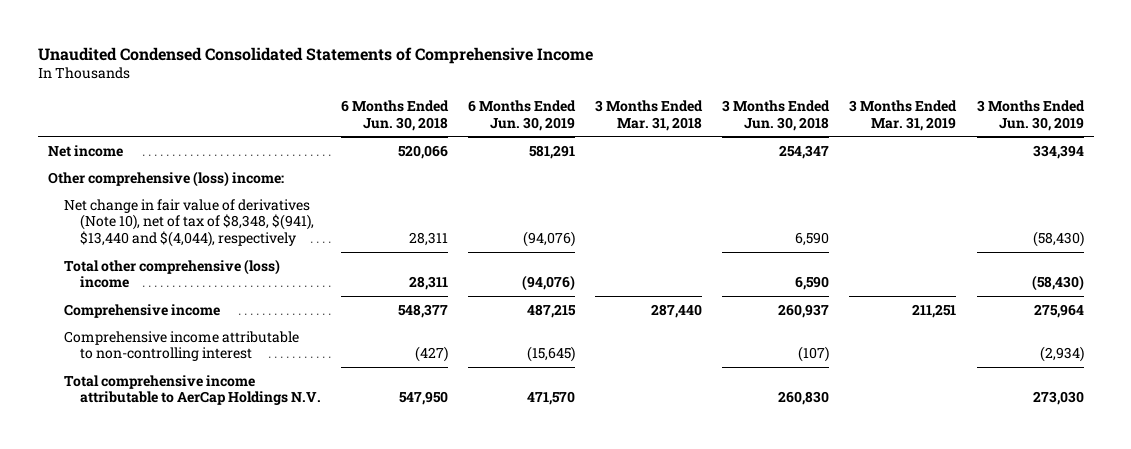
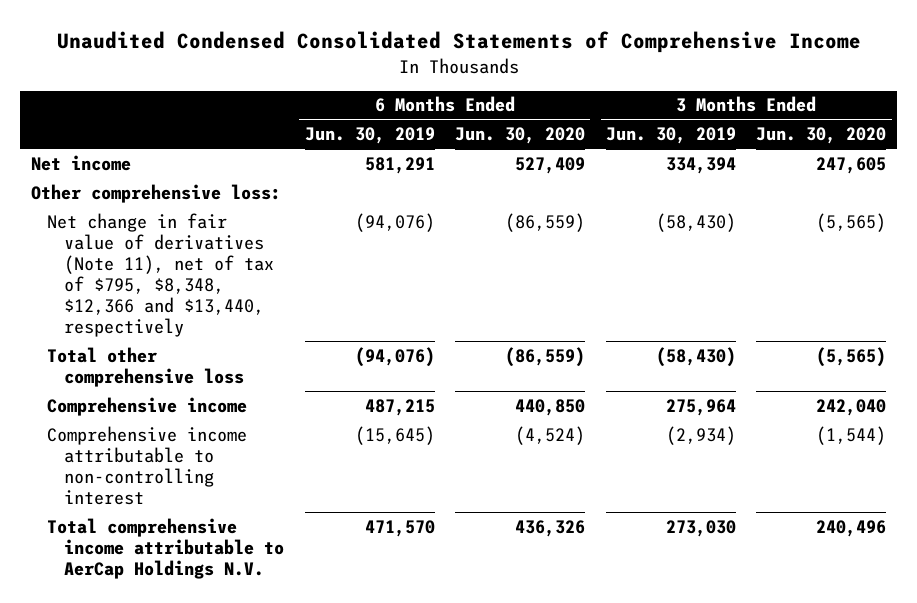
[340,100,449,131] 6 Months Ended Jun. 30, 2018 -> none
[595,100,704,131] 3 Months Ended Mar. 31, 2018 -> none
[722,100,831,131] 3 Months Ended Jun. 30, 2018 -> none
[849,100,958,131] 3 Months Ended Mar. 31, 2019 -> none
none -> [455,127,586,145] Jun. 30, 2020
none -> [756,127,887,145] Jun. 30, 2020
[47,170,284,187] Other comprehensive (loss) income: -> [30,183,281,203] Other comprehensive loss:
[63,198,314,247] Net change in fair value of derivatives (Note 10), net of tax of $8,348, $(941), $13,440 and $(4,044), respectively -> [47,212,274,337] Net change in fair value of derivatives (Note 11), net of tax of $795, $8,348, $12,366 and $13,440, respectively
[63,258,280,289] Total other comprehensive (loss) income -> [47,346,244,387] Total other comprehensive loss

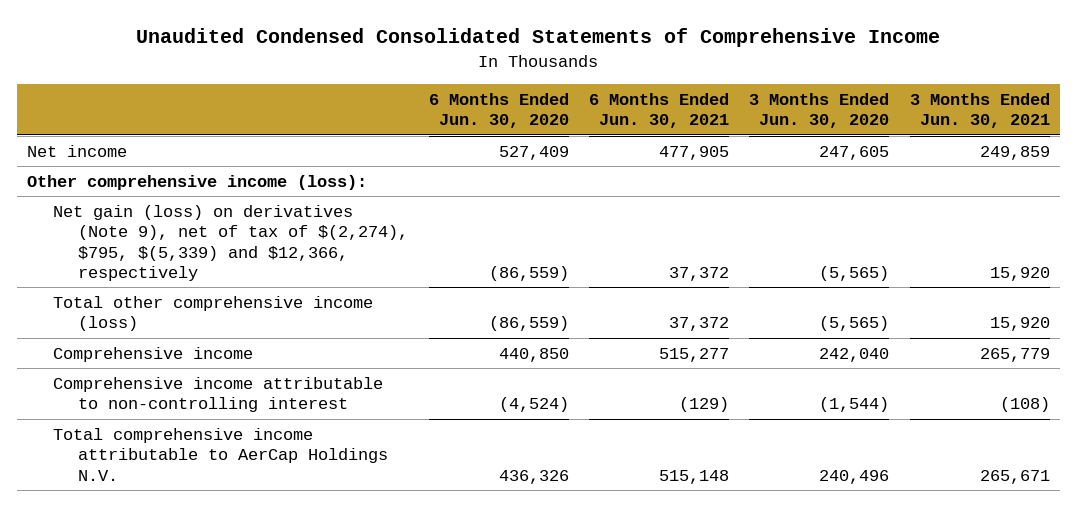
[304,127,435,145] Jun. 30, 2019 -> none
[605,127,736,145] Jun. 30, 2019 -> none
none -> [588,92,729,129] 6 Months Ended Jun. 30, 2021
none -> [909,92,1050,129] 3 Months Ended Jun. 30, 2021
[30,183,281,203] Other comprehensive loss: -> [26,174,367,190] Other comprehensive income (loss):
[47,212,274,337] Net change in fair value of derivatives (Note 11), net of tax of $795, $8,348, $12,366 and $13,440, respectively -> [52,204,409,281] Net gain (loss) on derivatives (Note 9), net of tax of $(2,274), $795, $(5,339) and $12,366, respectively
[47,346,244,387] Total other comprehensive loss -> [52,295,373,332] Total other comprehensive income (loss)

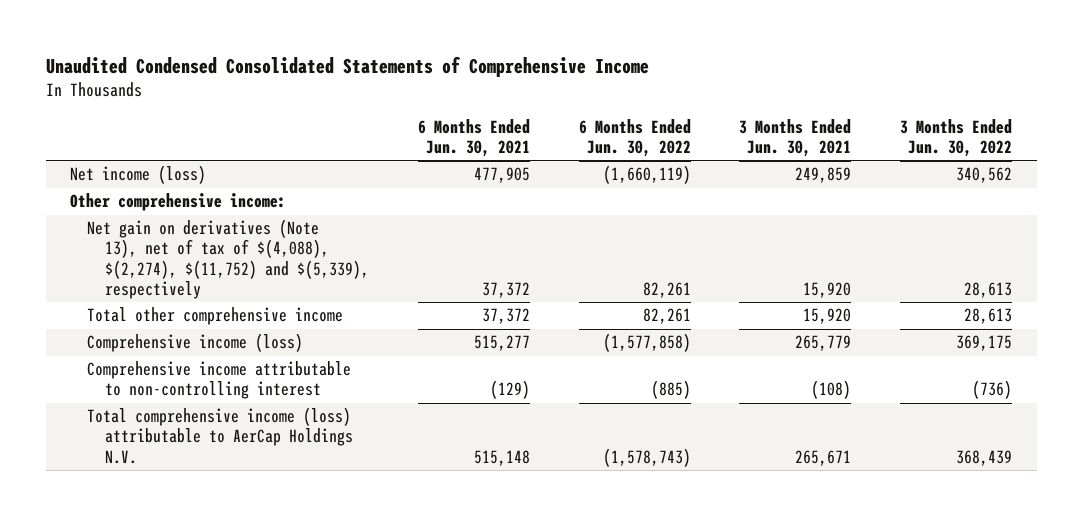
[428,92,569,129] 6 Months Ended Jun. 30, 2020 -> none
[749,92,890,129] 3 Months Ended Jun. 30, 2020 -> none
none -> [578,118,691,158] 6 Months Ended Jun. 30, 2022
none -> [900,118,1013,158] 3 Months Ended Jun. 30, 2022
[26,144,127,157] Net income -> [69,165,206,185] Net income (loss)
[26,174,367,190] Other comprehensive income (loss): -> [69,193,286,212] Other comprehensive income:
[52,204,409,281] Net gain (loss) on derivatives (Note 9), net of tax of $(2,274), $795, $(5,339) and $12,366, respectively -> [87,219,369,299] Net gain on derivatives (Note 13), net of tax of $(4,088), $(2,274), $(11,752) and $(5,339), respectively
[52,295,373,332] Total other comprehensive income (loss) -> [87,307,344,326] Total other comprehensive income
[52,346,253,362] Comprehensive income -> [87,333,304,353] Comprehensive income (loss)
[52,427,389,481] Total comprehensive income attributable to AerCap Holdings N.V. -> [87,407,353,464] Total comprehensive income (loss) attributable to AerCap Holdings N.V.

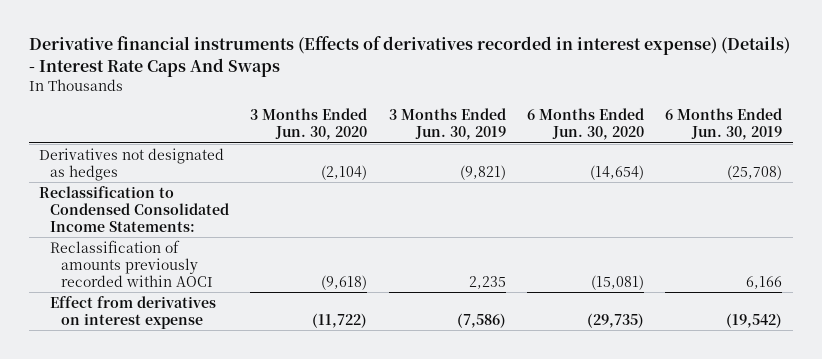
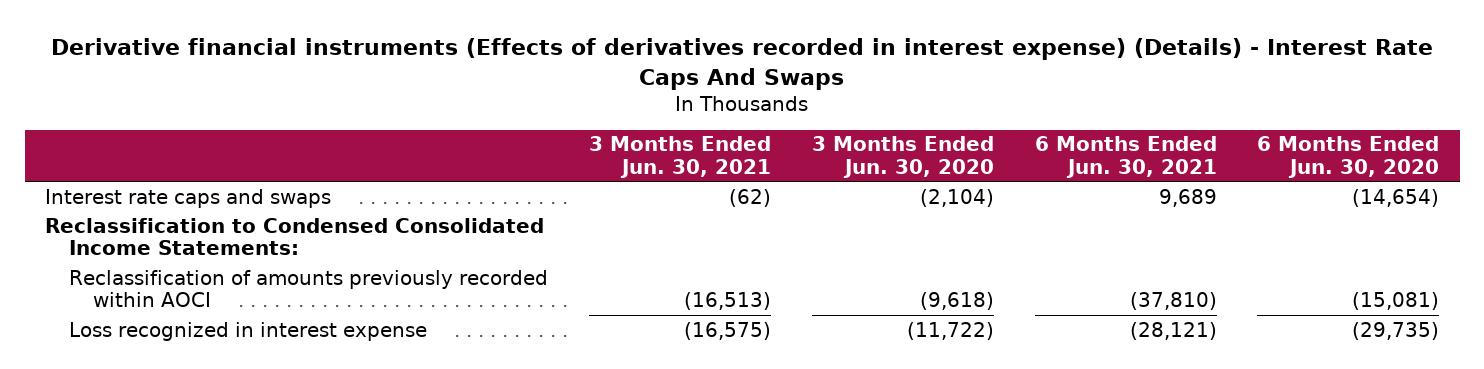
[388,108,506,141] 3 Months Ended Jun. 30, 2019 -> none
[665,108,783,141] 6 Months Ended Jun. 30, 2019 -> none
none -> [588,136,771,178] 3 Months Ended Jun. 30, 2021
none -> [1034,136,1217,178] 6 Months Ended Jun. 30, 2021
[39,147,225,181] Derivatives not designated as hedges -> [45,188,332,208] Interest rate caps and swaps
[50,295,217,329] Effect from derivatives on interest expense -> [69,321,428,341] Loss recognized in interest expense

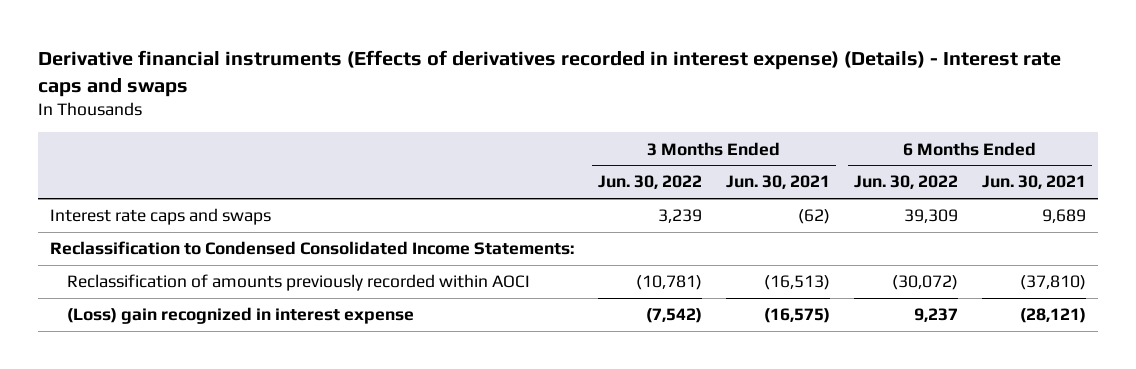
[51,37,1434,90] Derivative financial instruments (Effects of derivatives recorded in interest expense) (Details) - Interest Rate Caps And Swaps -> [38,50,1062,97] Derivative financial instruments (Effects of derivatives recorded in interest expense) (Details) - Interest rate caps and swaps
[811,136,994,178] 3 Months Ended Jun. 30, 2020 -> none
[1257,136,1440,178] 6 Months Ended Jun. 30, 2020 -> none
none -> [598,175,703,190] Jun. 30, 2022
none -> [853,175,958,190] Jun. 30, 2022
[69,321,428,341] Loss recognized in interest expense -> [67,307,415,325] (Loss) gain recognized in interest expense

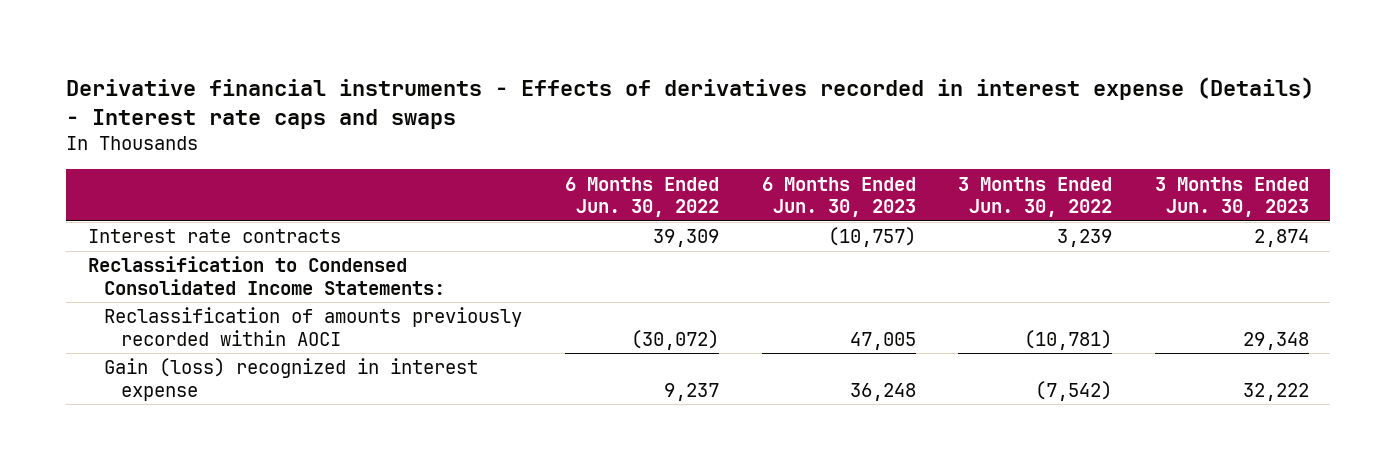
[38,50,1062,97] Derivative financial instruments (Effects of derivatives recorded in interest expense) (Details) - Interest rate caps and swaps -> [66,76,1315,129] Derivative financial instruments - Effects of derivatives recorded in interest expense (Details) - Interest rate caps and swaps
[725,175,830,190] Jun. 30, 2021 -> none
[981,175,1086,190] Jun. 30, 2021 -> none
none -> [761,176,916,218] 6 Months Ended Jun. 30, 2023
none -> [1154,176,1309,218] 3 Months Ended Jun. 30, 2023
[50,208,272,226] Interest rate caps and swaps -> [87,229,341,244] Interest rate contracts
[67,307,415,325] (Loss) gain recognized in interest expense -> [104,358,479,402] Gain (loss) recognized in interest expense

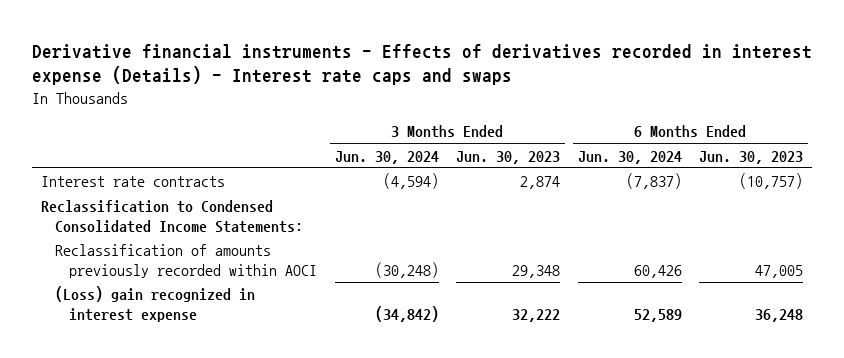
[564,176,719,218] 6 Months Ended Jun. 30, 2022 -> none
[958,176,1113,218] 3 Months Ended Jun. 30, 2022 -> none
none -> [334,150,439,164] Jun. 30, 2024
none -> [577,150,682,164] Jun. 30, 2024
[104,358,479,402] Gain (loss) recognized in interest expense -> [54,286,255,323] (Loss) gain recognized in interest expense

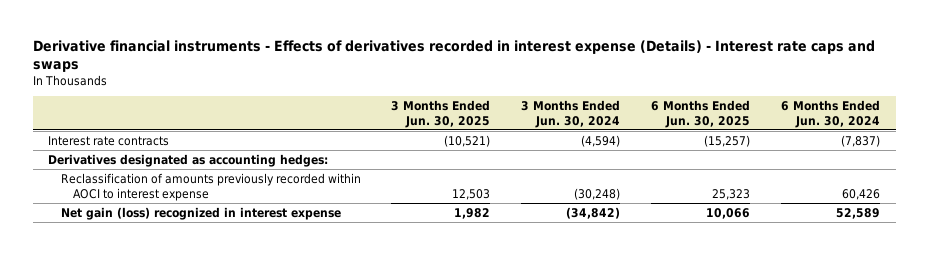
[456,150,561,164] Jun. 30, 2023 -> none
[699,150,804,164] Jun. 30, 2023 -> none
none -> [391,99,491,128] 3 Months Ended Jun. 30, 2025
none -> [651,99,751,128] 6 Months Ended Jun. 30, 2025
[40,200,303,234] Reclassification to Condensed Consolidated Income Statements: -> [48,153,329,167] Derivatives designated as accounting hedges:
[54,244,317,279] Reclassification of amounts previously recorded within AOCI -> [60,172,361,201] Reclassification of amounts previously recorded within AOCI to interest expense
[54,286,255,323] (Loss) gain recognized in interest expense -> [60,206,341,220] Net gain (loss) recognized in interest expense

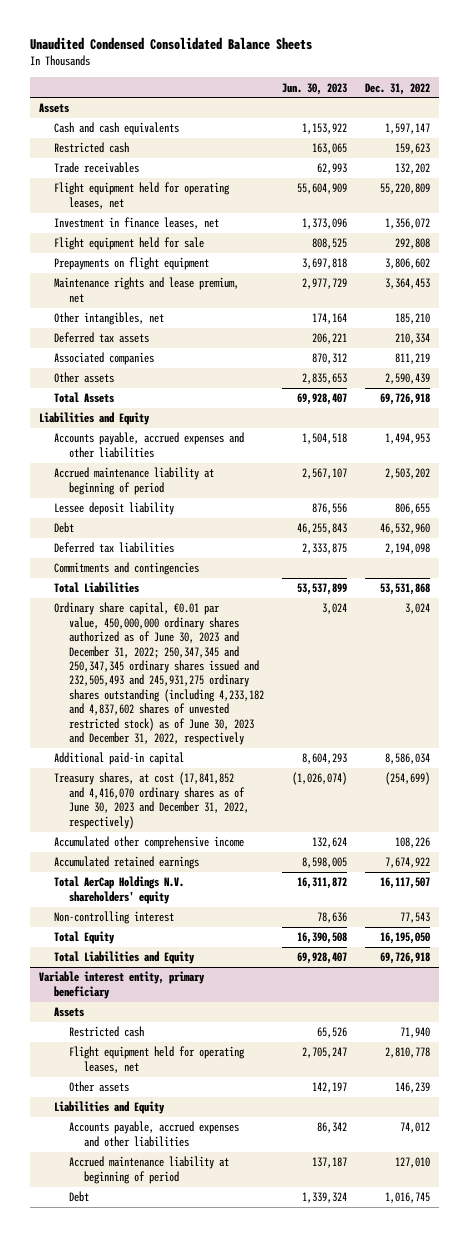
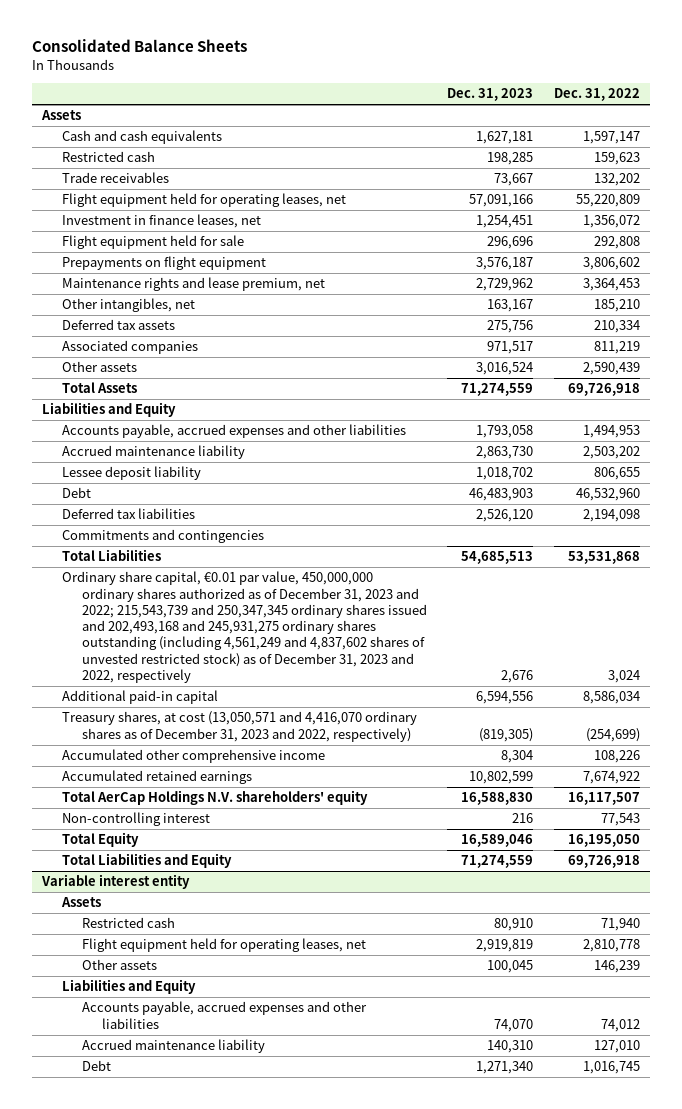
[29,36,312,50] Unaudited Condensed Consolidated Balance Sheets -> [32,39,248,53] Consolidated Balance Sheets
[281,82,347,95] Jun. 30, 2023 -> none
none -> [447,88,534,102] Dec. 31, 2023
[53,467,214,495] Accrued maintenance liability at beginning of period -> [62,445,246,460] Accrued maintenance liability
[53,602,264,745] Ordinary share capital, €0.01 par value, 450,000,000 ordinary shares authorized as of June 30, 2023 and December 31, 2022; 250,347,345 and 250,347,345 ordinary shares issued and 232,505,493 and 245,931,275 ordinary shares outstanding (including 4,233,182 and 4,837,602 shares of unvested restricted stock) as of June 30, 2023 and December 31, 2022, respectively -> [62,571,427,683] Ordinary share capital, €0.01 par value, 450,000,000 ordinary shares authorized as of December 31, 2023 and 2022; 215,543,739 and 250,347,345 ordinary shares issued and 202,493,168 and 245,931,275 ordinary shares outstanding (including 4,561,249 and 4,837,602 shares of unvested restricted stock) as of December 31, 2023 and 2022, respectively
[53,772,249,829] Treasury shares, at cost (17,841,852 and 4,416,070 ordinary shares as of June 30, 2023 and December 31, 2022, respectively) -> [62,711,418,742] Treasury shares, at cost (13,050,571 and 4,416,070 ordinary shares as of December 31, 2023 and 2022, respectively)
[38,971,205,999] Variable interest entity, primary beneficiary -> [41,874,191,890] Variable interest entity
[68,1156,229,1184] Accrued maintenance liability at beginning of period -> [81,1039,265,1054] Accrued maintenance liability

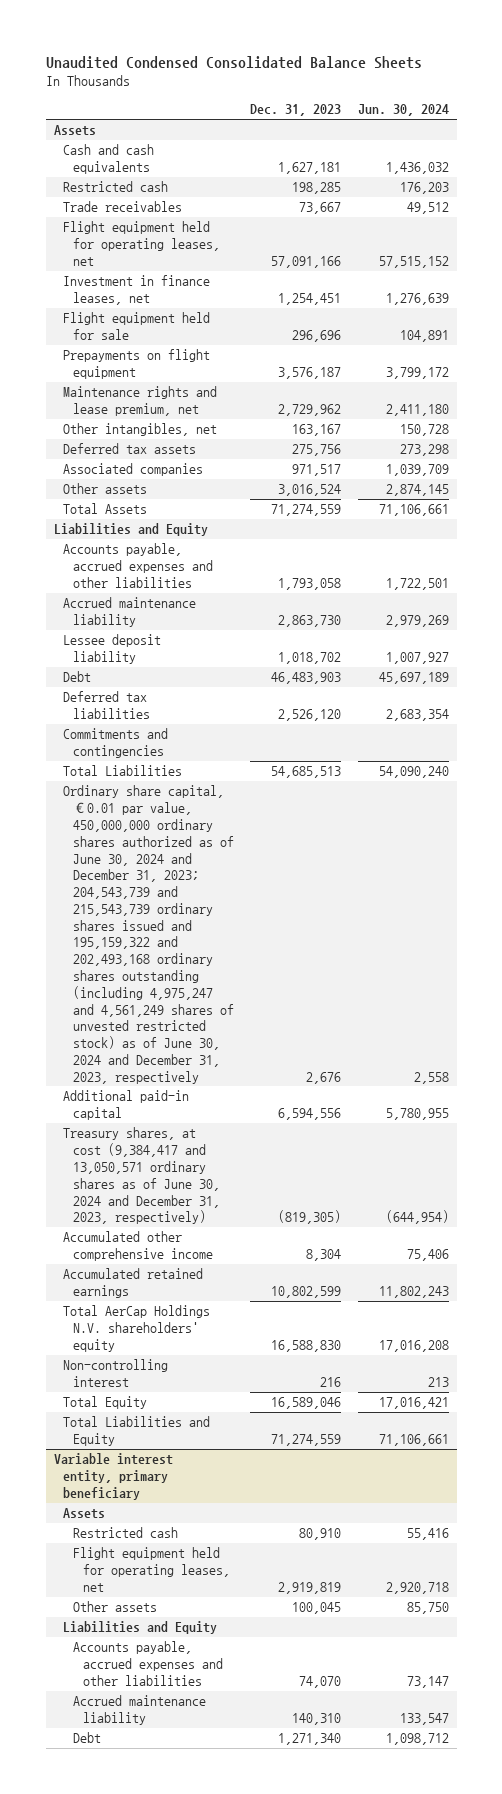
[32,39,248,53] Consolidated Balance Sheets -> [45,55,422,69] Unaudited Condensed Consolidated Balance Sheets
[554,88,641,102] Dec. 31, 2022 -> none
none -> [357,104,449,117] Jun. 30, 2024
[62,571,427,683] Ordinary share capital, €0.01 par value, 450,000,000 ordinary shares authorized as of December 31, 2023 and 2022; 215,543,739 and 250,347,345 ordinary shares issued and 202,493,168 and 245,931,275 ordinary shares outstanding (including 4,561,249 and 4,837,602 shares of unvested restricted stock) as of December 31, 2023 and 2022, respectively -> [63,785,235,1084] Ordinary share capital, €0.01 par value, 450,000,000 ordinary shares authorized as of June 30, 2024 and December 31, 2023; 204,543,739 and 215,543,739 ordinary shares issued and 195,159,322 and 202,493,168 ordinary shares outstanding (including 4,975,247 and 4,561,249 shares of unvested restricted stock) as of June 30, 2024 and December 31, 2023, respectively
[62,711,418,742] Treasury shares, at cost (13,050,571 and 4,416,070 ordinary shares as of December 31, 2023 and 2022, respectively) -> [63,1127,221,1225] Treasury shares, at cost (9,384,417 and 13,050,571 ordinary shares as of June 30, 2024 and December 31, 2023, respectively)
[41,874,191,890] Variable interest entity -> [53,1453,173,1501] Variable interest entity, primary beneficiary

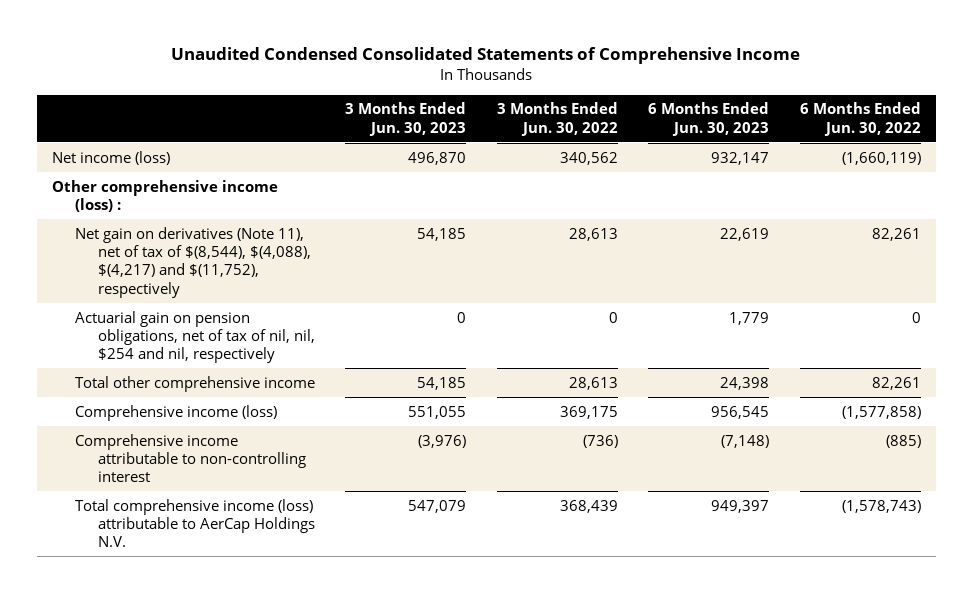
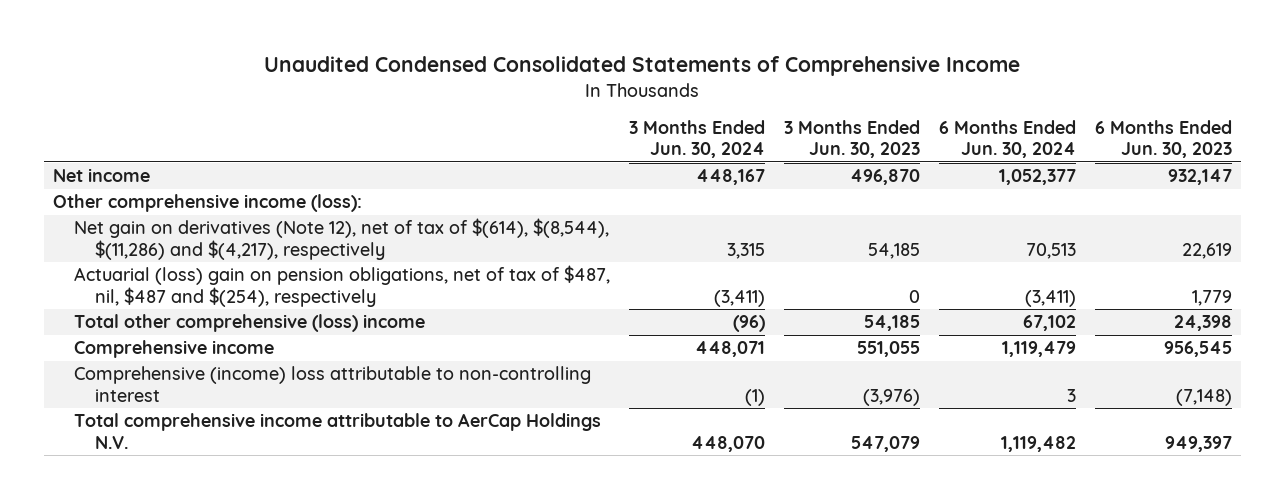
[496,102,618,136] 3 Months Ended Jun. 30, 2022 -> none
[799,102,921,136] 6 Months Ended Jun. 30, 2022 -> none
none -> [628,120,765,159] 3 Months Ended Jun. 30, 2024
none -> [938,120,1076,159] 6 Months Ended Jun. 30, 2024
[51,150,170,165] Net income (loss) -> [53,168,151,183] Net income
[51,179,278,212] Other comprehensive income (loss) : -> [53,194,363,213] Other comprehensive income (loss):
[75,226,312,298] Net gain on derivatives (Note 11), net of tax of $(8,544), $(4,088), $(4,217) and $(11,752), respectively -> [74,218,610,260] Net gain on derivatives (Note 12), net of tax of $(614), $(8,544), $(11,286) and $(4,217), respectively
[75,310,316,364] Actuarial gain on pension obligations, net of tax of nil, nil, $254 and nil, respectively -> [74,265,611,307] Actuarial (loss) gain on pension obligations, net of tax of $487, nil, $487 and $(254), respectively
[75,375,316,392] Total other comprehensive income -> [74,314,426,333] Total other comprehensive (loss) income
[75,404,278,421] Comprehensive income (loss) -> [74,340,275,359] Comprehensive income
[75,433,307,483] Comprehensive income attributable to non-controlling interest -> [74,366,592,402] Comprehensive (income) loss attributable to non-controlling interest
[75,498,316,548] Total comprehensive income (loss) attributable to AerCap Holdings N.V. -> [74,413,602,449] Total comprehensive income attributable to AerCap Holdings N.V.

